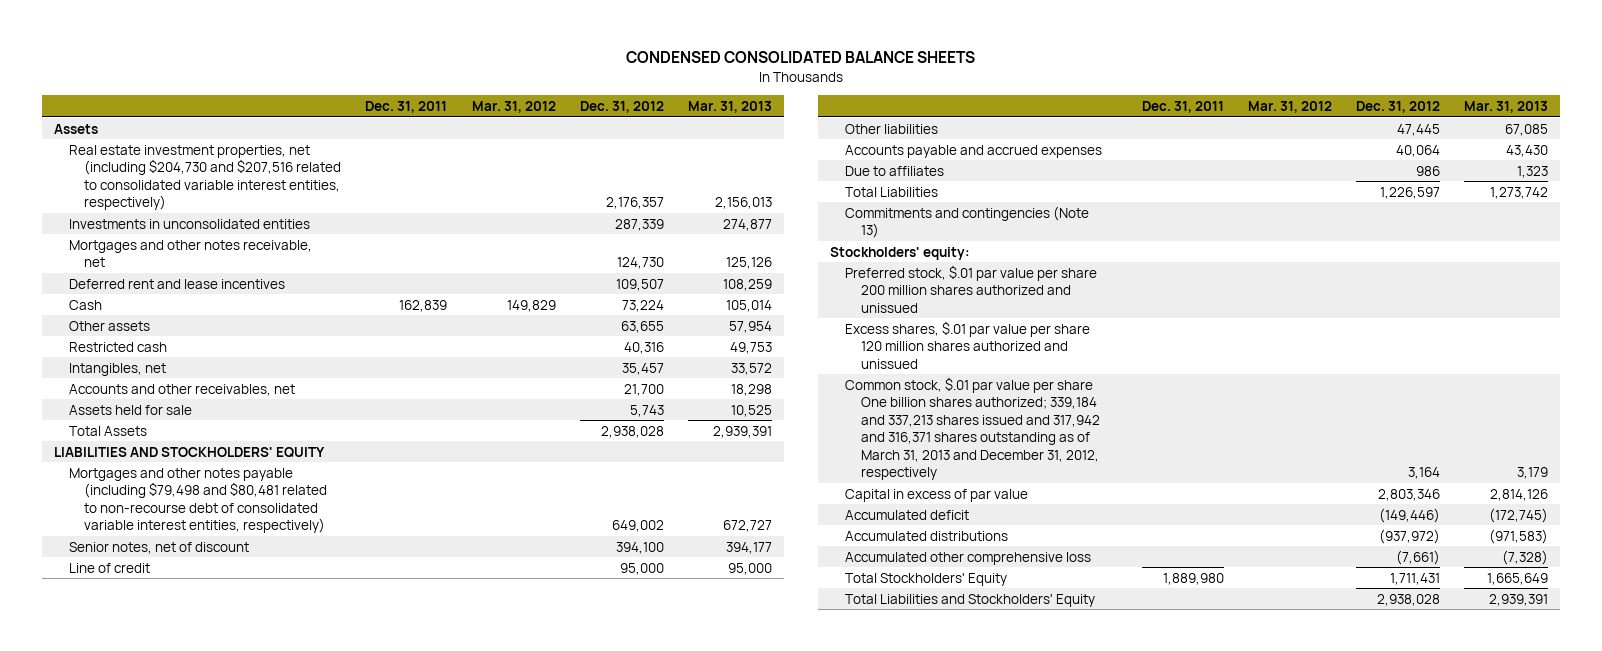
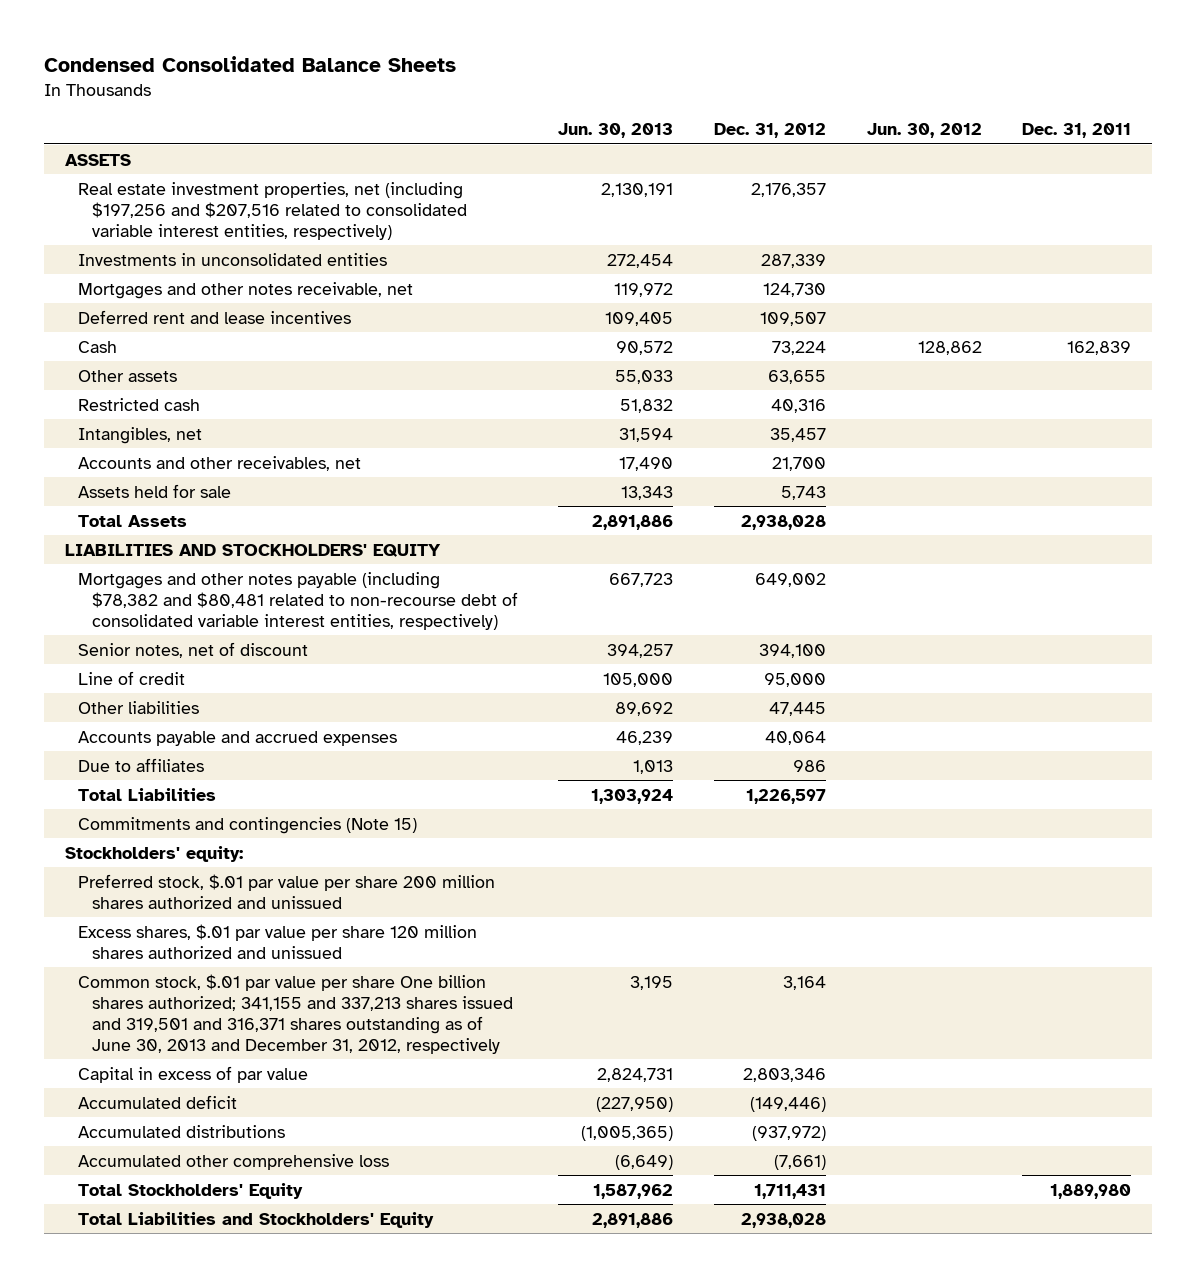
[626,51,976,64] CONDENSED CONSOLIDATED BALANCE SHEETS -> [44,56,457,73] Condensed Consolidated Balance Sheets
[471,100,556,113] Mar. 31, 2012 -> none
[688,100,773,113] Mar. 31, 2013 -> none
none -> [558,123,674,139] Jun. 30, 2013
none -> [866,123,982,139] Jun. 30, 2012
[54,123,99,134] Assets -> [64,153,131,166] ASSETS
[69,144,342,211] Real estate investment properties, net (including $204,730 and $207,516 related to consolidated variable interest entities, respectively) -> [78,181,467,240] Real estate investment properties, net (including $197,256 and $207,516 related to consolidated variable interest entities, respectively)
[69,467,328,534] Mortgages and other notes payable (including $79,498 and $80,481 related to non-recourse debt of consolidated variable interest entities, respectively) -> [78,571,518,630] Mortgages and other notes payable (including $78,382 and $80,481 related to non-recourse debt of consolidated variable interest entities, respectively)
[845,205,1090,239] Commitments and contingencies (Note 13) -> [78,816,418,834] Commitments and contingencies (Note 15)
[845,376,1100,481] Common stock, $.01 par value per share One billion shares authorized; 339,184 and 337,213 shares issued and 317,942 and 316,371 shares outstanding as of March 31, 2013 and December 31, 2012, respectively -> [78,973,513,1054] Common stock, $.01 par value per share One billion shares authorized; 341,155 and 337,213 shares issued and 319,501 and 316,371 shares outstanding as of June 30, 2013 and December 31, 2012, respectively

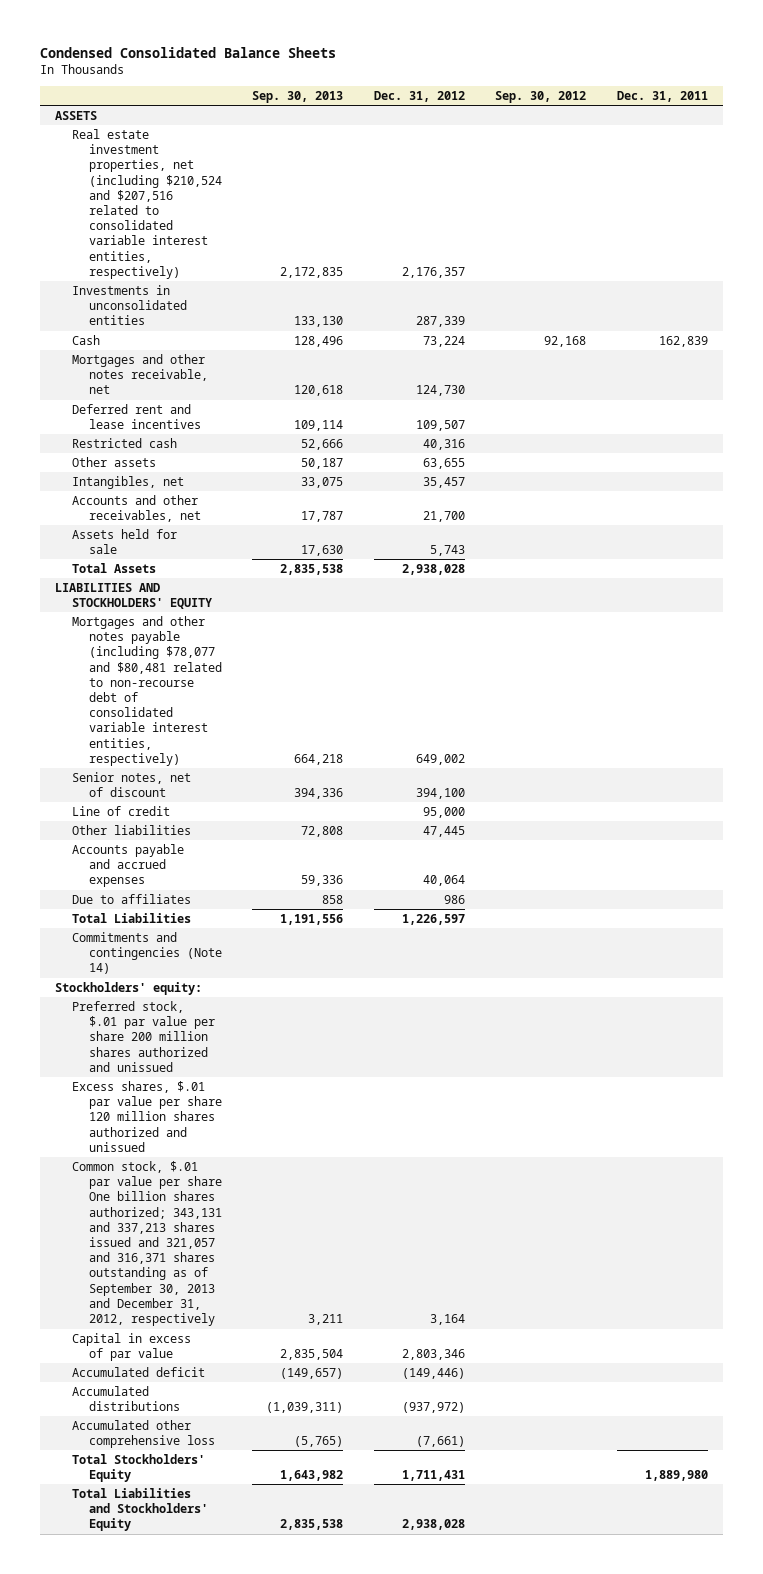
[558,123,674,139] Jun. 30, 2013 -> none
[866,123,982,139] Jun. 30, 2012 -> none
none -> [252,91,344,104] Sep. 30, 2013
none -> [495,91,587,104] Sep. 30, 2012
[78,181,467,240] Real estate investment properties, net (including $197,256 and $207,516 related to consolidated variable interest entities, respectively) -> [71,128,222,279] Real estate investment properties, net (including $210,524 and $207,516 related to consolidated variable interest entities, respectively)
[78,340,118,353] Cash -> [71,334,100,345] Cash
[78,369,178,382] Other assets -> [71,456,156,467] Other assets
[78,571,518,630] Mortgages and other notes payable (including $78,382 and $80,481 related to non-recourse debt of consolidated variable interest entities, respectively) -> [71,615,222,766] Mortgages and other notes payable (including $78,077 and $80,481 related to non-recourse debt of consolidated variable interest entities, respectively)
[78,816,418,834] Commitments and contingencies (Note 15) -> [71,931,222,975] Commitments and contingencies (Note 14)
[78,973,513,1054] Common stock, $.01 par value per share One billion shares authorized; 341,155 and 337,213 shares issued and 319,501 and 316,371 shares outstanding as of June 30, 2013 and December 31, 2012, respectively -> [71,1160,222,1327] Common stock, $.01 par value per share One billion shares authorized; 343,131 and 337,213 shares issued and 321,057 and 316,371 shares outstanding as of September 30, 2013 and December 31, 2012, respectively

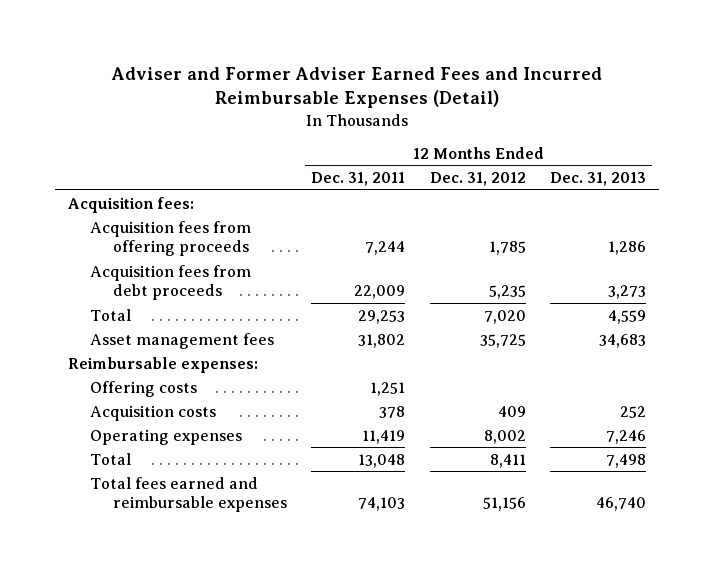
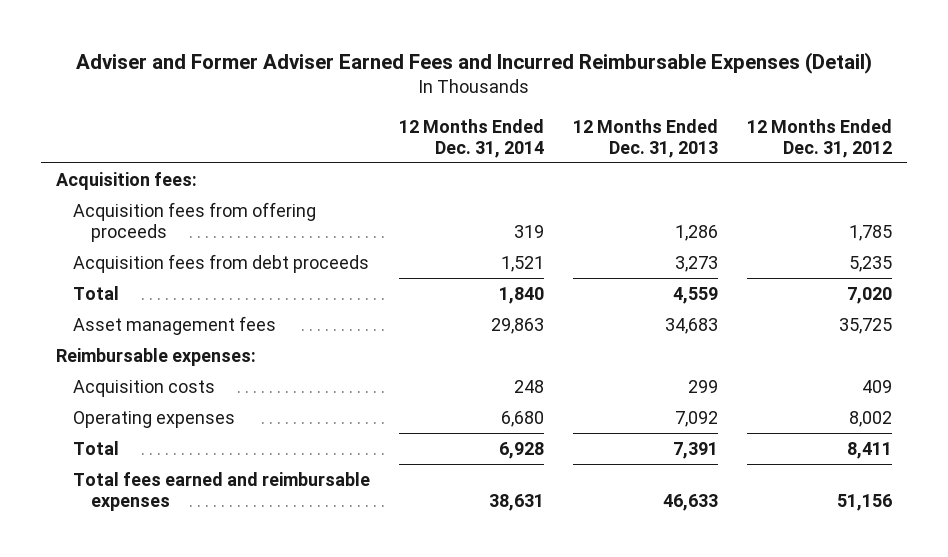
[311,172,406,187] Dec. 31, 2011 -> none
none -> [399,118,545,158] 12 Months Ended Dec. 31, 2014
[90,380,198,397] Offering costs -> none
[620,405,647,418] 252 -> [688,379,719,393] 299
[606,429,647,444] 7,246 -> [675,410,719,427] 7,092
[606,453,647,468] 7,498 -> [673,441,719,459] 7,391
[596,497,647,512] 46,740 -> [663,493,719,511] 46,633

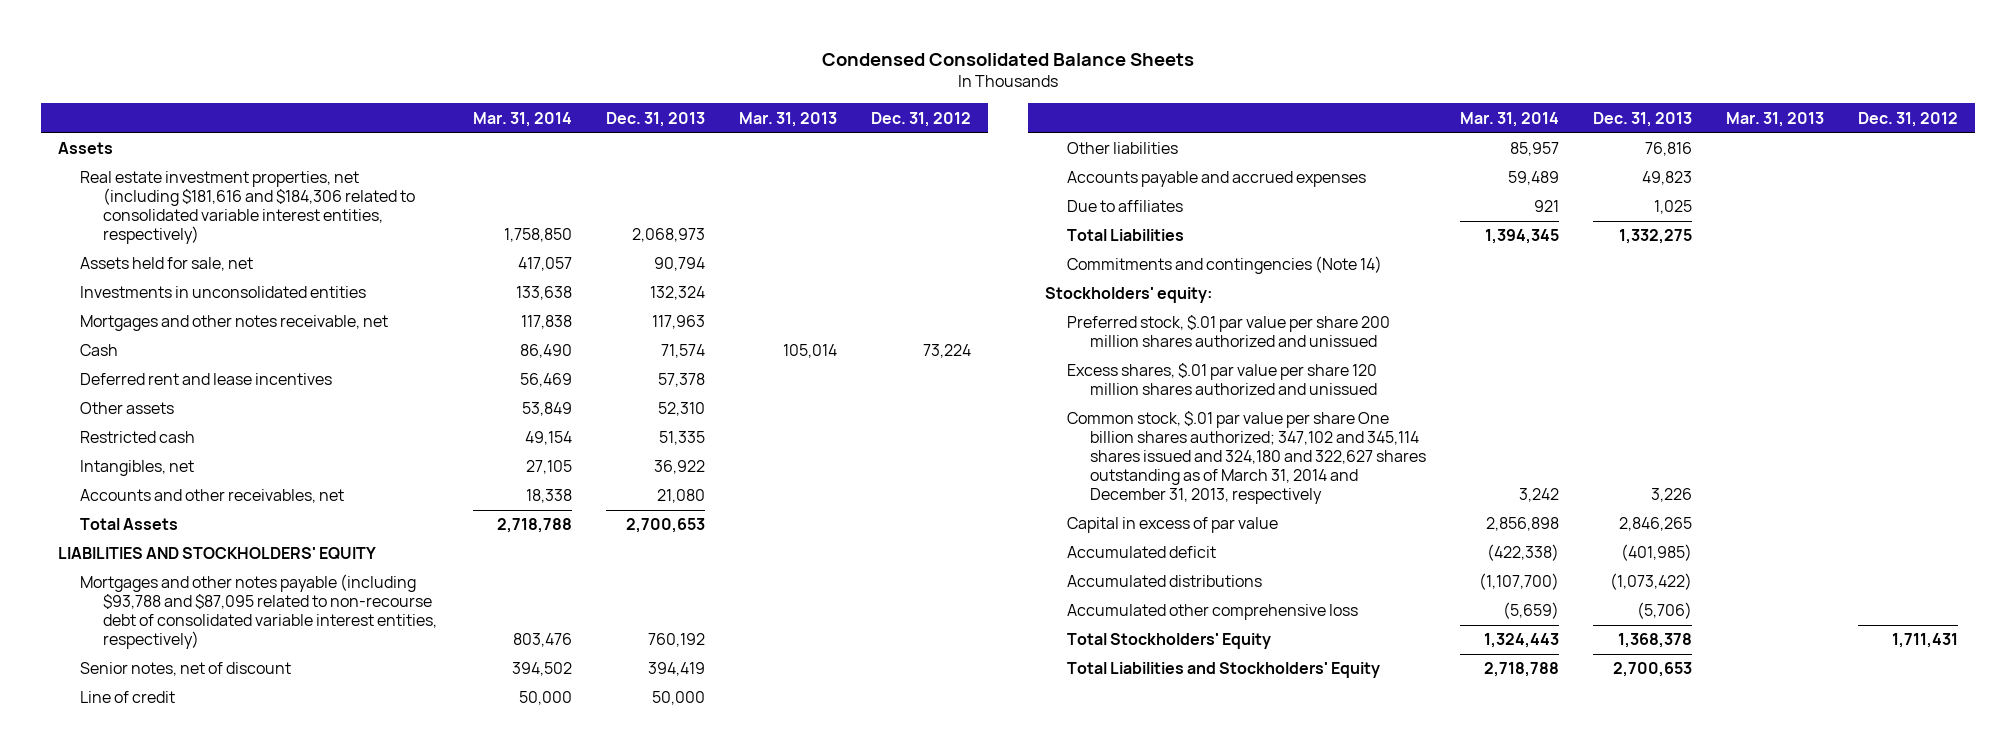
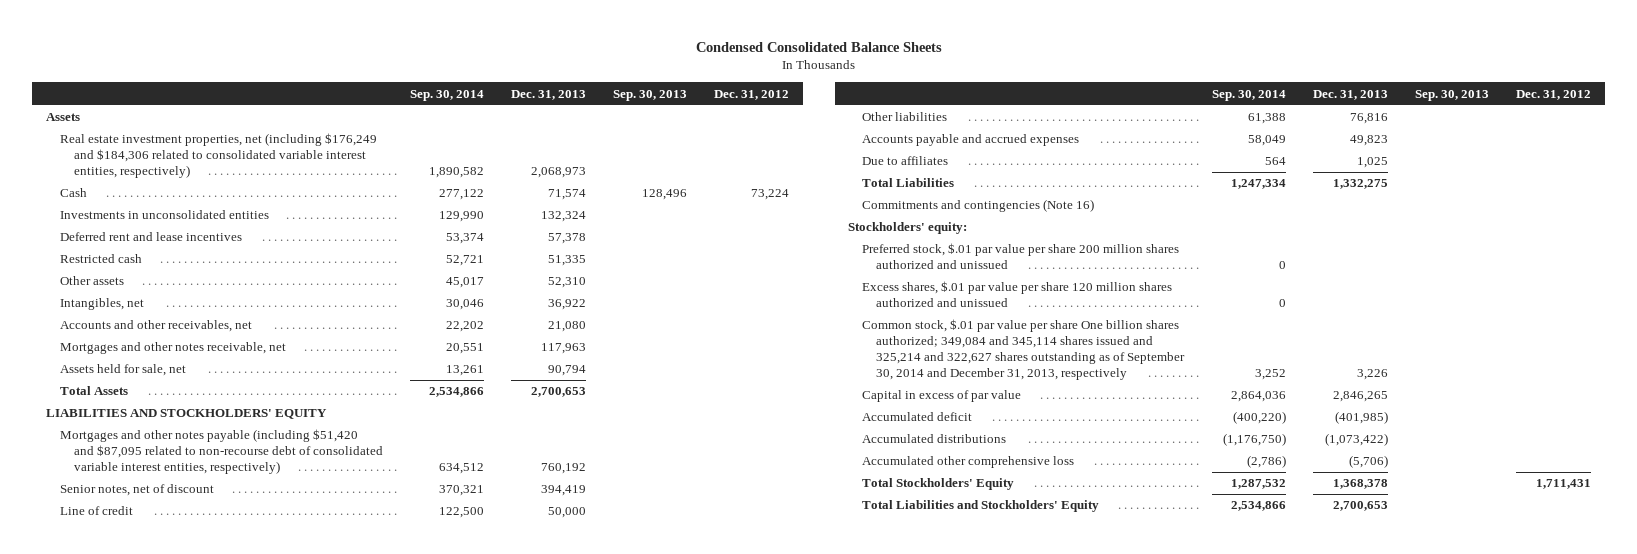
[472,111,572,127] Mar. 31, 2014 -> none
[738,111,837,127] Mar. 31, 2013 -> none
none -> [410,89,485,101] Sep. 30, 2014
none -> [613,89,688,101] Sep. 30, 2013
[80,171,415,245] Real estate investment properties, net (including $181,616 and $184,306 related to consolidated variable interest entities, respectively) -> [59,133,377,179] Real estate investment properties, net (including $176,249 and $184,306 related to consolidated variable interest entities, respectively)
[80,286,367,299] Investments in unconsolidated entities -> [59,210,269,220] Investments in unconsolidated entities
[80,402,175,415] Other assets -> [59,276,124,286] Other assets
[80,315,389,332] Mortgages and other notes receivable, net -> [59,342,286,355] Mortgages and other notes receivable, net
[80,257,254,272] Assets held for sale, net -> [59,364,186,377] Assets held for sale, net
[80,574,437,650] Mortgages and other notes payable (including $93,788 and $87,095 related to non-recourse debt of consolidated variable interest entities, respectively) -> [59,429,384,475] Mortgages and other notes payable (including $51,420 and $87,095 related to non-recourse debt of consolidated variable interest entities, respectively)
[1067,256,1383,275] Commitments and contingencies (Note 14) -> [862,199,1095,213] Commitments and contingencies (Note 16)
[1067,411,1426,504] Common stock, $.01 par value per share One billion shares authorized; 347,102 and 345,114 shares issued and 324,180 and 322,627 shares outstanding as of March 31, 2014 and December 31, 2013, respectively -> [862,319,1186,381] Common stock, $.01 par value per share One billion shares authorized; 349,084 and 345,114 shares issued and 325,214 and 322,627 shares outstanding as of September 30, 2014 and December 31, 2013, respectively

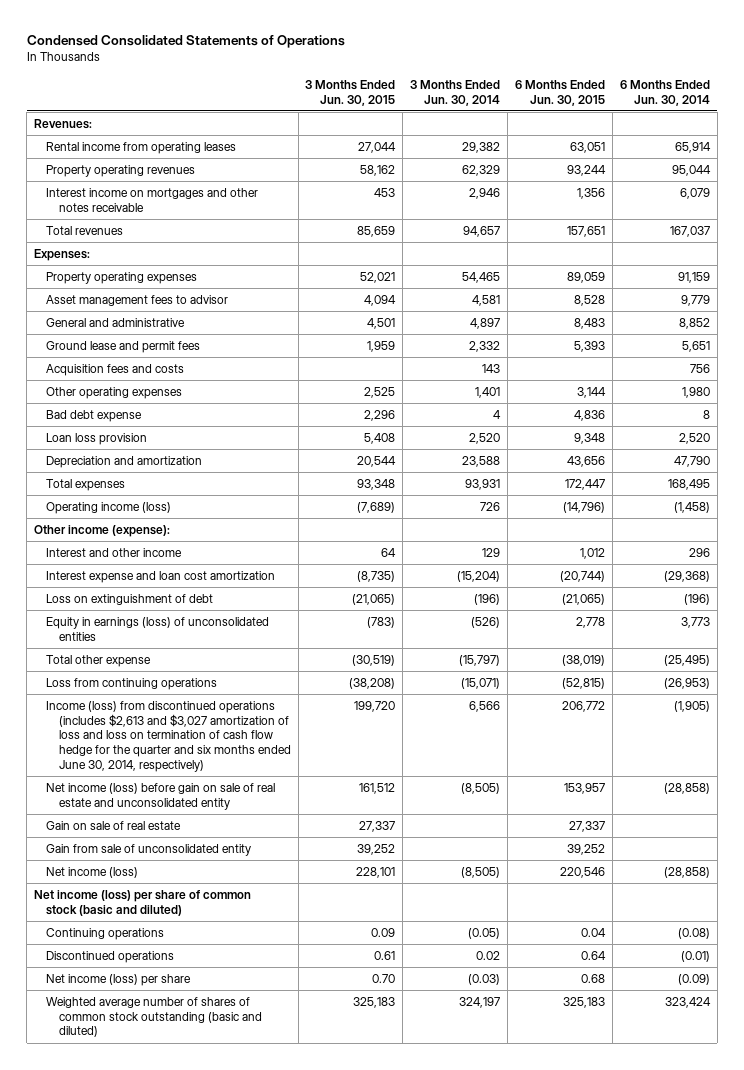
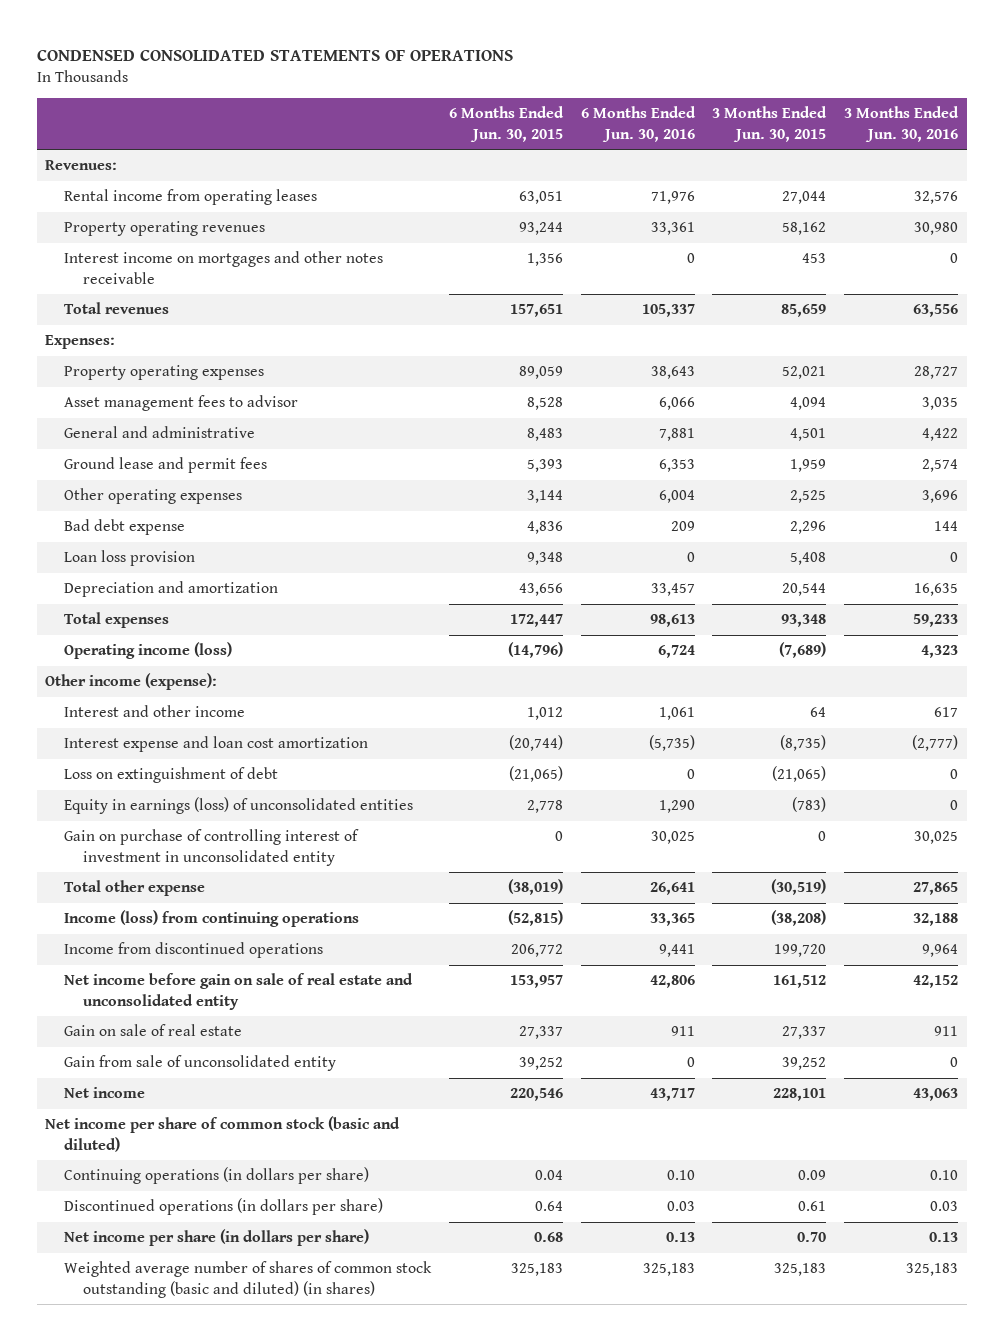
[26,35,345,49] Condensed Consolidated Statements of Operations -> [36,50,513,62] CONDENSED CONSOLIDATED STATEMENTS OF OPERATIONS
[410,79,501,106] 3 Months Ended Jun. 30, 2014 -> none
[619,79,710,106] 6 Months Ended Jun. 30, 2014 -> none
none -> [580,106,696,142] 6 Months Ended Jun. 30, 2016
none -> [844,106,960,142] 3 Months Ended Jun. 30, 2016
[46,363,185,376] Acquisition fees and costs -> none
none -> [64,829,360,866] Gain on purchase of controlling interest of investment in unconsolidated entity
[46,677,218,690] Loss from continuing operations -> [64,910,360,928] Income (loss) from continuing operations
[46,700,291,773] Income (loss) from discontinued operations (includes $2,613 and $3,027 amortization of loss and loss on termination of cash flow hedge for the quarter and six months ended June 30, 2014, respectively) -> [64,942,324,959] Income from discontinued operations
[46,782,276,810] Net income (loss) before gain on sale of real estate and unconsolidated entity -> [64,973,414,1010] Net income before gain on sale of real estate and unconsolidated entity
[46,866,139,878] Net income (loss) -> [64,1087,146,1099] Net income
[34,889,252,916] Net income (loss) per share of common stock (basic and diluted) -> [45,1116,401,1152] Net income per share of common stock (basic and diluted)
[46,927,165,940] Continuing operations -> [64,1167,370,1185] Continuing operations (in dollars per share)
[46,950,175,963] Discontinued operations -> [64,1198,384,1216] Discontinued operations (in dollars per share)
[46,973,192,986] Net income (loss) per share -> [64,1229,370,1247] Net income per share (in dollars per share)
[46,996,262,1038] Weighted average number of shares of common stock outstanding (basic and diluted) -> [64,1261,433,1298] Weighted average number of shares of common stock outstanding (basic and diluted) (in shares)

